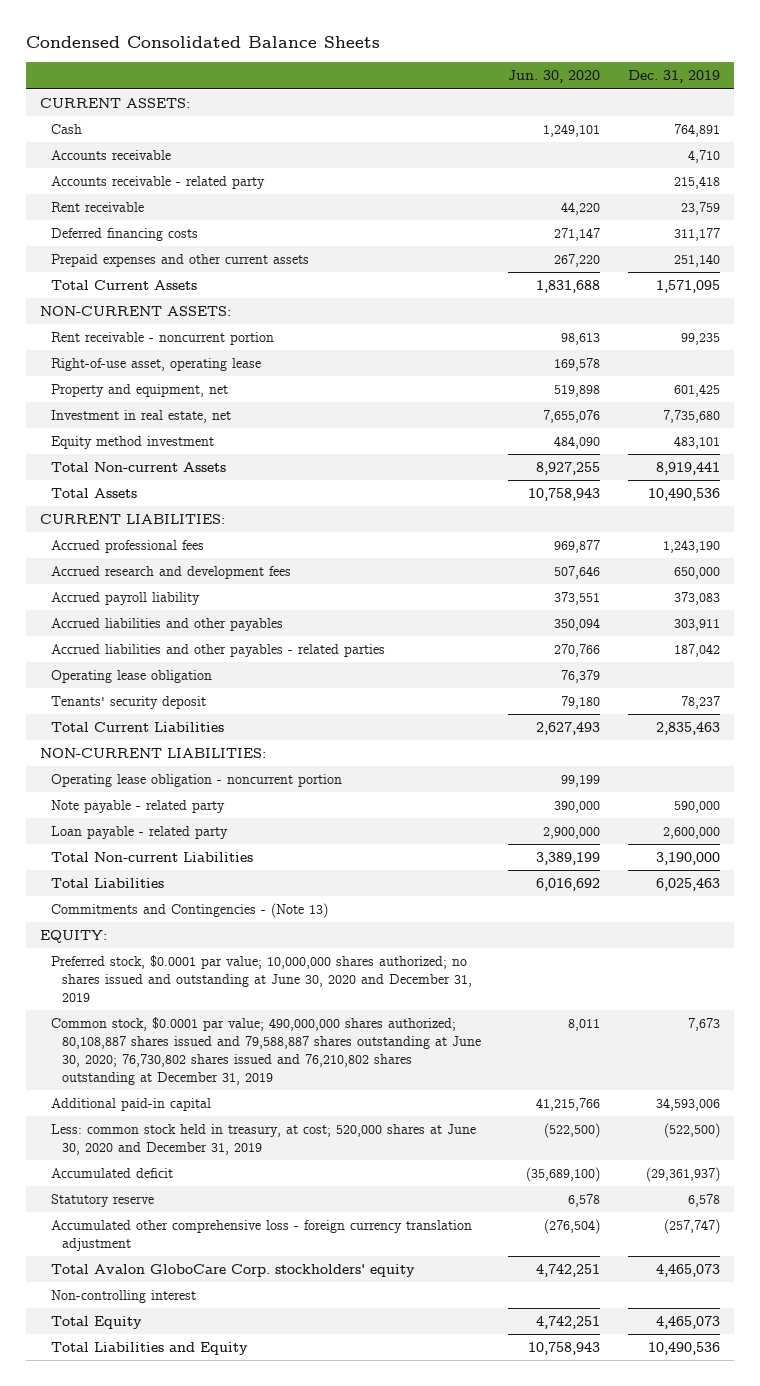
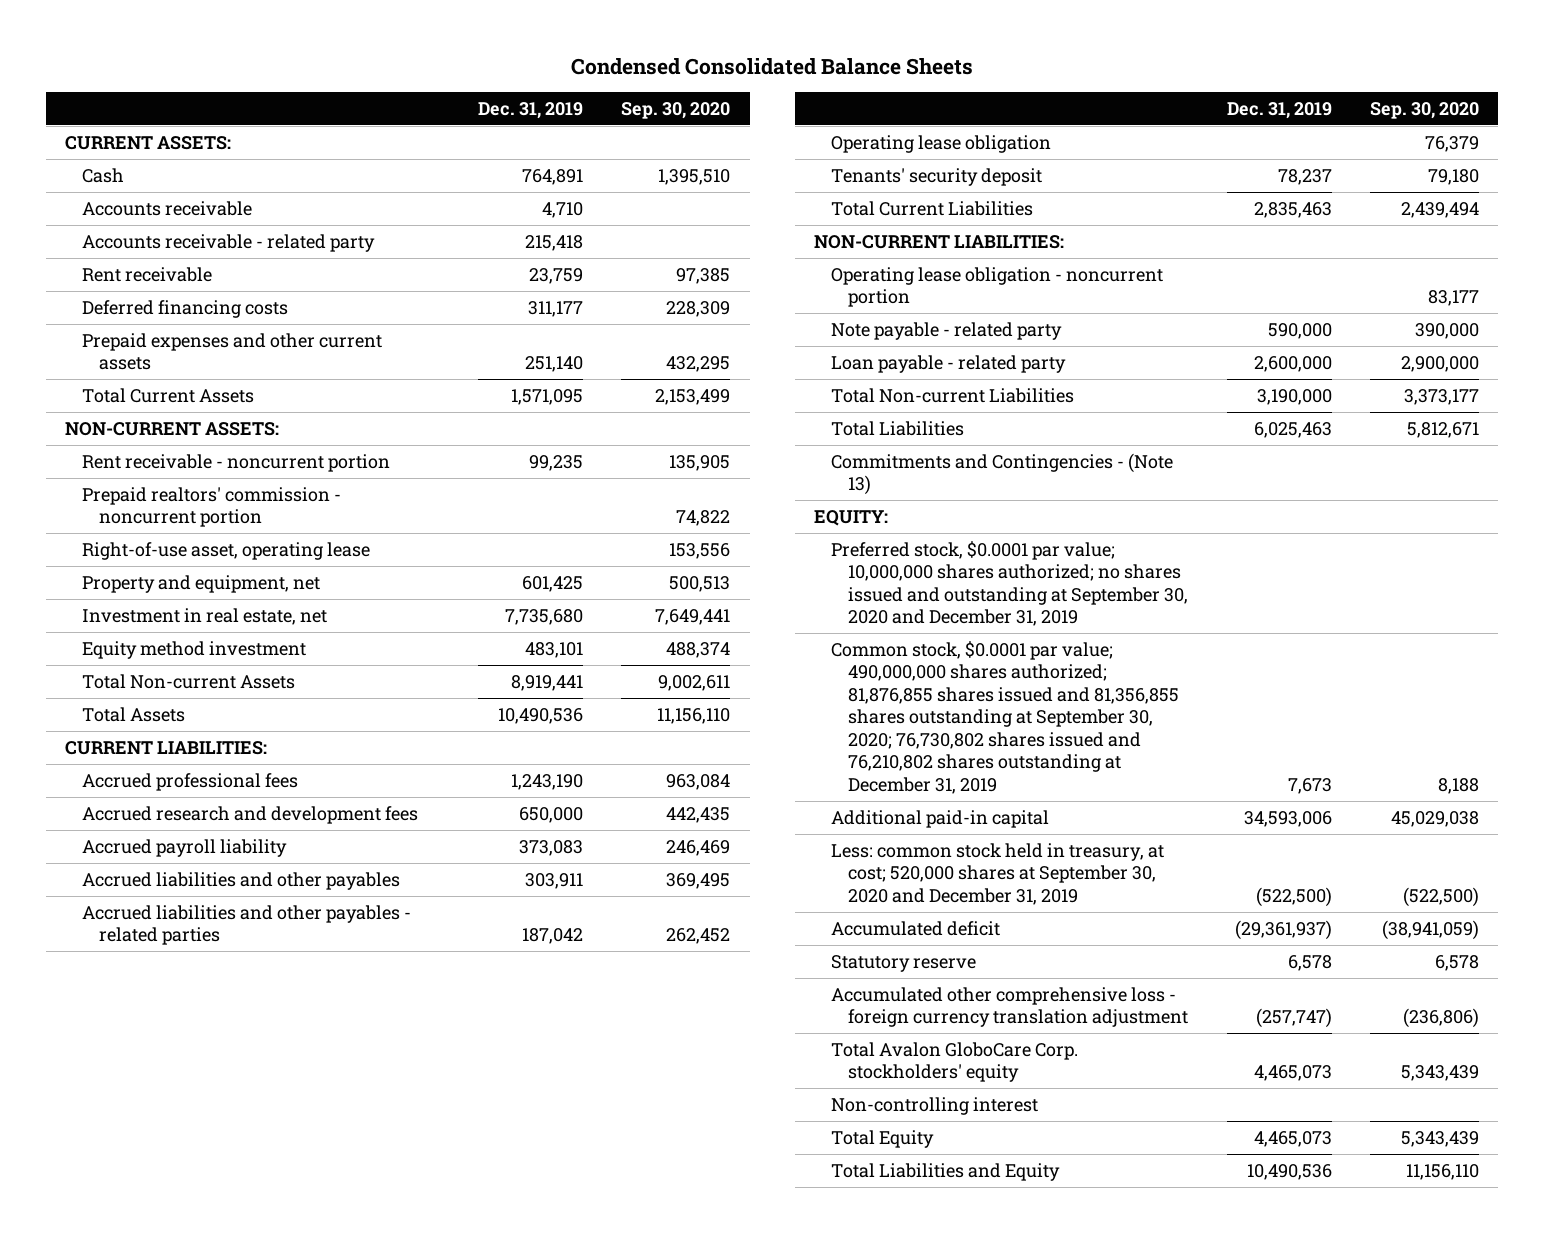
[508,70,601,84] Jun. 30, 2020 -> none
none -> [621,102,731,120] Sep. 30, 2020
none -> [82,486,342,528] Prepaid realtors' commission - noncurrent portion
[50,954,472,1002] Preferred stock, $0.0001 par value; 10,000,000 shares authorized; no shares issued and outstanding at June 30, 2020 and December 31, 2019 -> [831,540,1189,627] Preferred stock, $0.0001 par value; 10,000,000 shares authorized; no shares issued and outstanding at September 30, 2020 and December 31, 2019
[50,1016,481,1085] Common stock, $0.0001 par value; 490,000,000 shares authorized; 80,108,887 shares issued and 79,588,887 shares outstanding at June 30, 2020; 76,730,802 shares issued and 76,210,802 shares outstanding at December 31, 2019 -> [831,640,1180,795] Common stock, $0.0001 par value; 490,000,000 shares authorized; 81,876,855 shares issued and 81,356,855 shares outstanding at September 30, 2020; 76,730,802 shares issued and 76,210,802 shares outstanding at December 31, 2019
[50,1123,476,1155] Less: common stock held in treasury, at cost; 520,000 shares at June 30, 2020 and December 31, 2019 -> [831,842,1165,905] Less: common stock held in treasury, at cost; 520,000 shares at September 30, 2020 and December 31, 2019

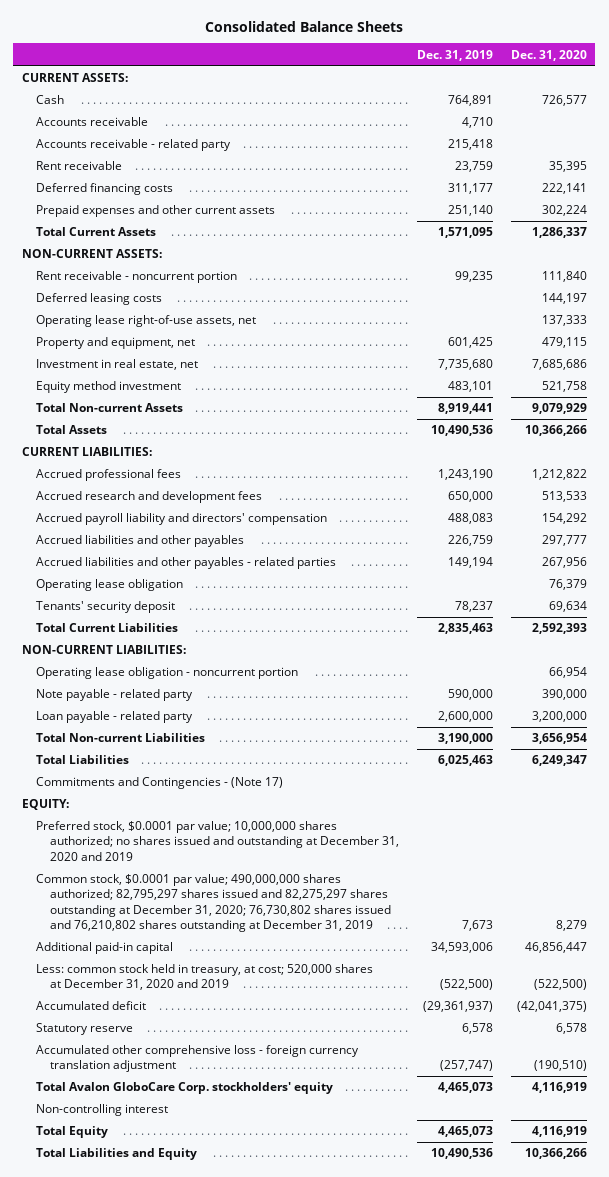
[571,58,974,76] Condensed Consolidated Balance Sheets -> [205,20,404,32] Consolidated Balance Sheets
[621,102,731,120] Sep. 30, 2020 -> none
none -> [510,49,587,61] Dec. 31, 2020
[82,486,342,528] Prepaid realtors' commission - noncurrent portion -> none
none -> [36,293,163,306] Deferred leasing costs
[82,541,371,560] Right-of-use asset, operating lease -> [36,315,257,328] Operating lease right-of-use assets, net
[82,838,288,857] Accrued payroll liability -> [36,513,328,526] Accrued payroll liability and directors' compensation
[518,839,583,856] 373,083 -> [448,513,494,525] 488,083
[524,872,583,889] 303,911 -> [448,535,494,547] 226,759
[521,928,583,945] 187,042 -> [448,557,494,569] 149,194
[831,452,1174,496] Commitments and Contingencies - (Note 13) -> [36,777,284,790] Commitments and Contingencies - (Note 17)
[831,540,1189,627] Preferred stock, $0.0001 par value; 10,000,000 shares authorized; no shares issued and outstanding at September 30, 2020 and December 31, 2019 -> [36,821,400,861] Preferred stock, $0.0001 par value; 10,000,000 shares authorized; no shares issued and outstanding at December 31, 2020 and 2019
[831,640,1180,795] Common stock, $0.0001 par value; 490,000,000 shares authorized; 81,876,855 shares issued and 81,356,855 shares outstanding at September 30, 2020; 76,730,802 shares issued and 76,210,802 shares outstanding at December 31, 2019 -> [36,874,392,932] Common stock, $0.0001 par value; 490,000,000 shares authorized; 82,795,297 shares issued and 82,275,297 shares outstanding at December 31, 2020; 76,730,802 shares issued and 76,210,802 shares outstanding at December 31, 2019
[831,842,1165,905] Less: common stock held in treasury, at cost; 520,000 shares at September 30, 2020 and December 31, 2019 -> [36,964,374,991] Less: common stock held in treasury, at cost; 520,000 shares at December 31, 2020 and 2019

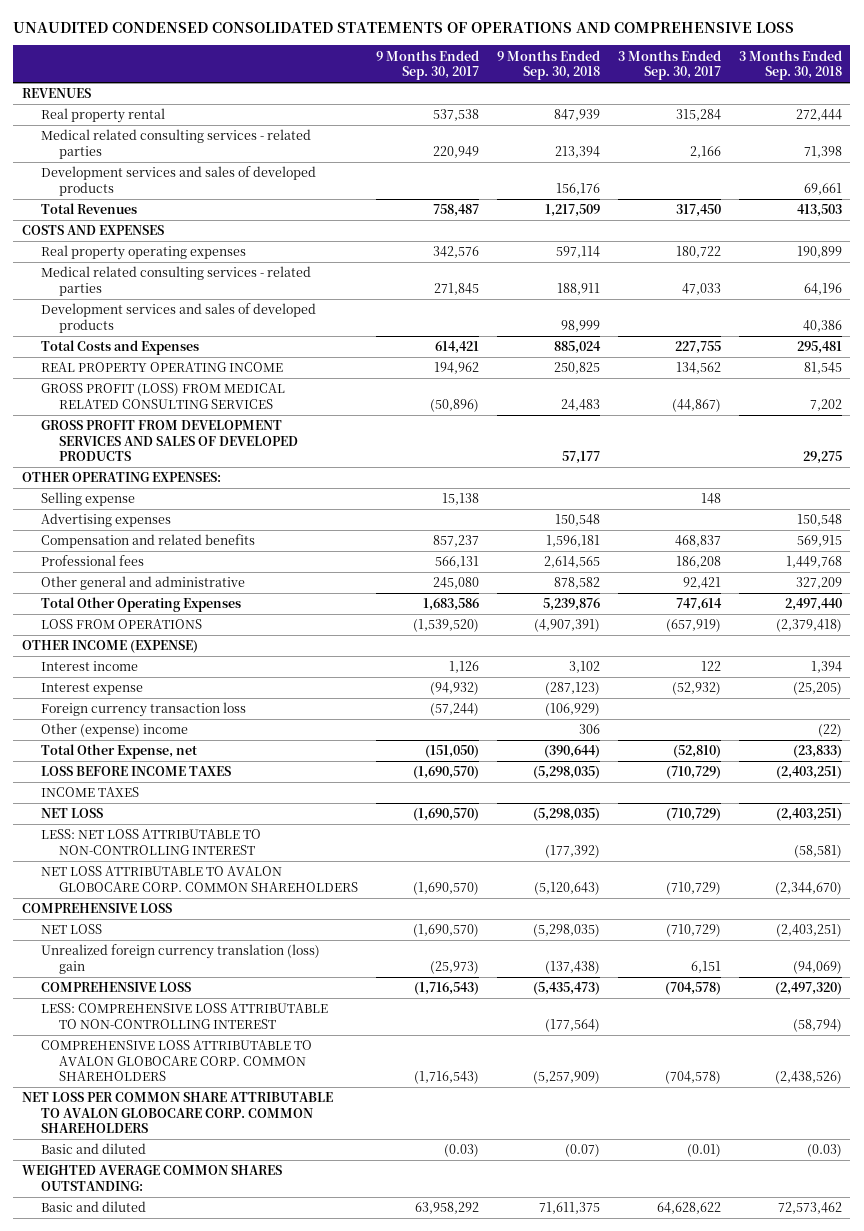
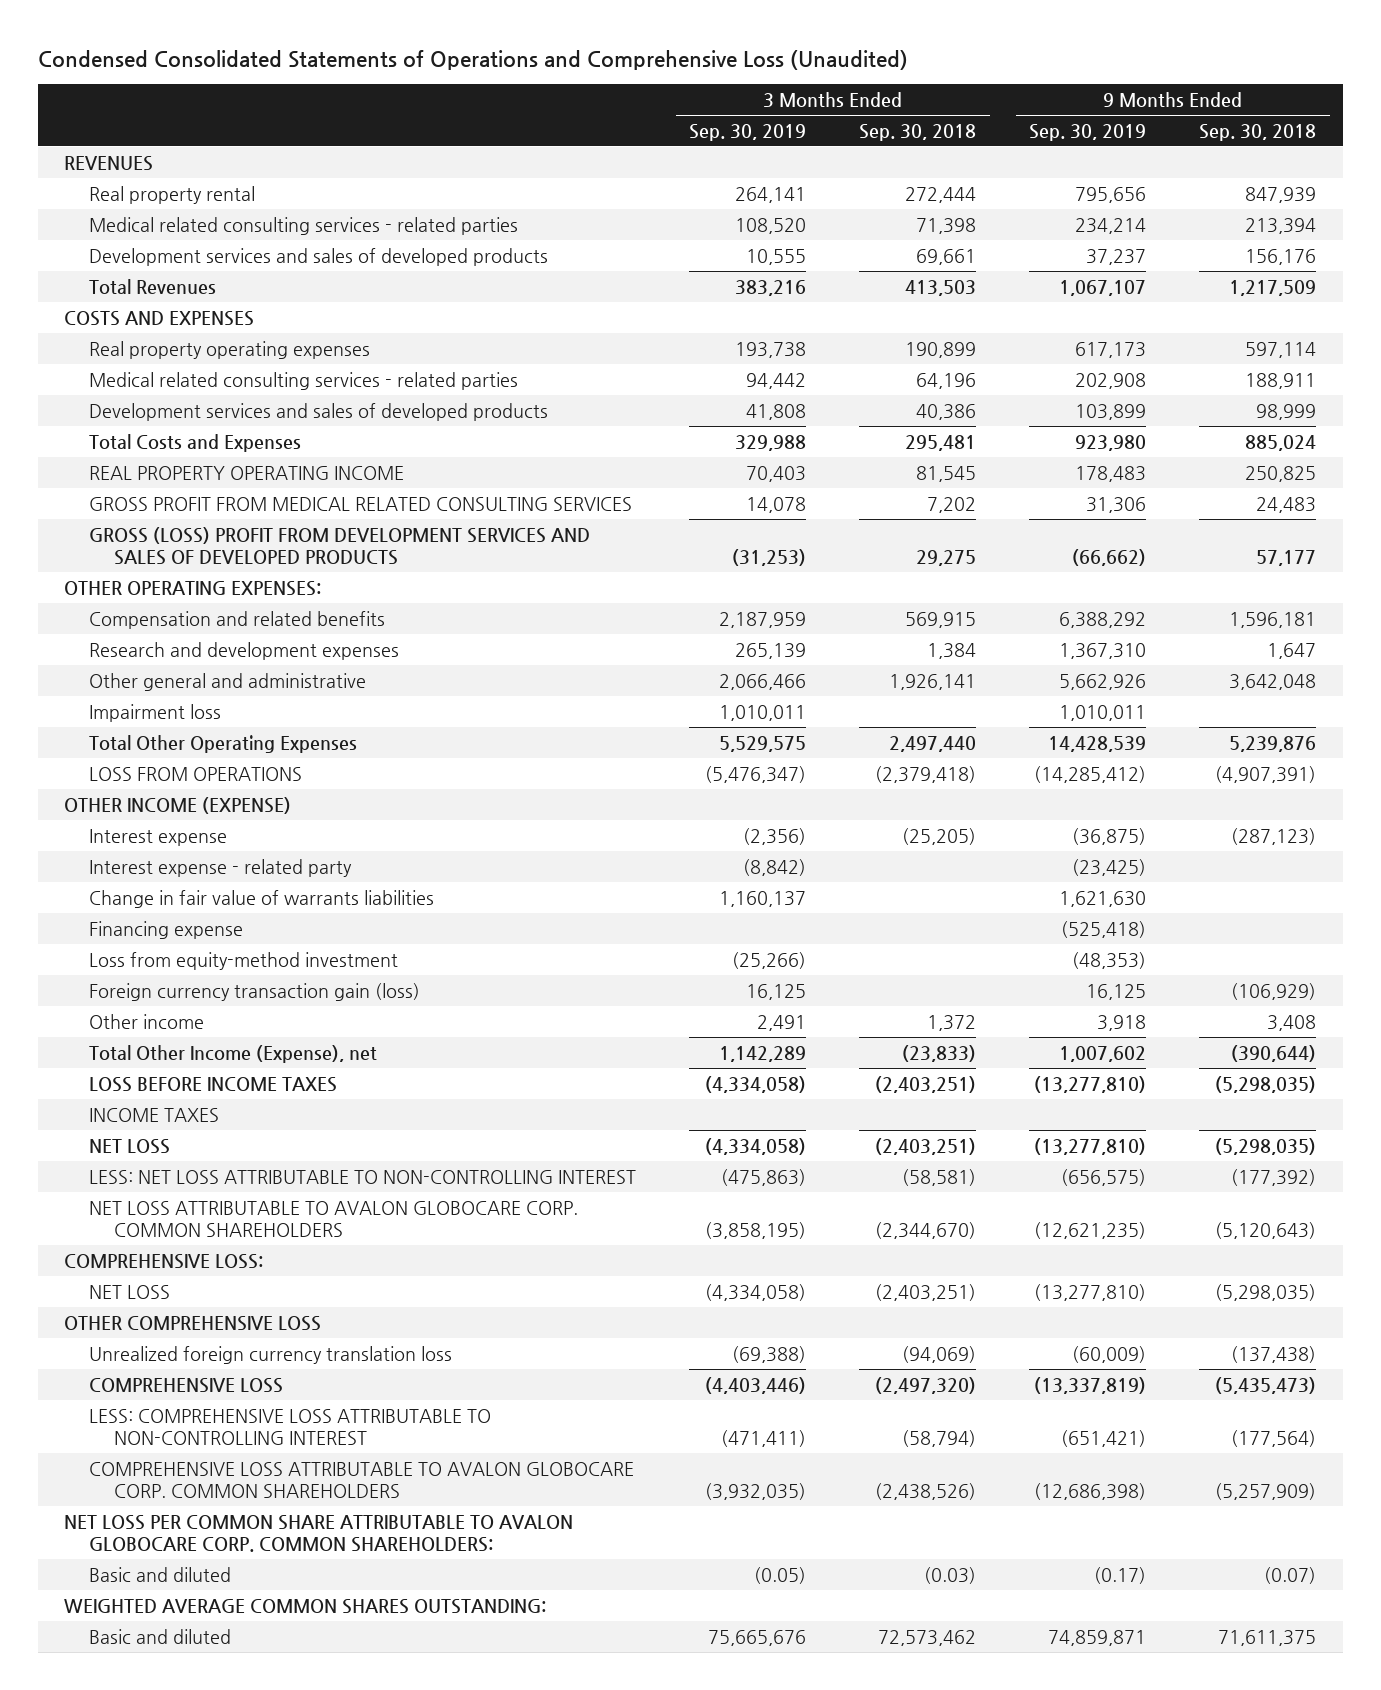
[13,21,795,33] UNAUDITED CONDENSED CONSOLIDATED STATEMENTS OF OPERATIONS AND COMPREHENSIVE LOSS -> [37,50,908,71] Condensed Consolidated Statements of Operations and Comprehensive Loss (Unaudited)
[376,49,480,81] 9 Months Ended Sep. 30, 2017 -> none
[617,49,721,81] 3 Months Ended Sep. 30, 2017 -> none
none -> [689,123,807,141] Sep. 30, 2019
none -> [1029,123,1147,141] Sep. 30, 2019
[40,383,285,409] GROSS PROFIT (LOSS) FROM MEDICAL RELATED CONSULTING SERVICES -> [89,496,633,511] GROSS PROFIT FROM MEDICAL RELATED CONSULTING SERVICES
[40,420,299,462] GROSS PROFIT FROM DEVELOPMENT SERVICES AND SALES OF DEVELOPED PRODUCTS -> [89,526,591,565] GROSS (LOSS) PROFIT FROM DEVELOPMENT SERVICES AND SALES OF DEVELOPED PRODUCTS
[40,492,135,507] Selling expense -> none
[40,513,171,528] Advertising expenses -> none
[40,555,144,567] Professional fees -> none
none -> [89,641,400,660] Research and development expenses
[553,577,600,590] 878,582 -> [1229,673,1317,690] 3,642,048
[795,577,842,590] 327,209 -> [889,673,977,690] 1,926,141
none -> [89,703,222,722] Impairment loss
[40,661,138,672] Interest income -> none
none -> [89,858,353,877] Interest expense - related party
none -> [89,889,435,908] Change in fair value of warrants liabilities
none -> [89,920,244,939] Financing expense
none -> [89,951,399,970] Loss from equity-method investment
[40,702,246,718] Foreign currency transaction loss -> [89,982,421,1001] Foreign currency transaction gain (loss)
[40,723,188,738] Other (expense) income -> [89,1013,205,1029] Other income
[578,724,600,735] 306 -> [1267,1014,1317,1031] 3,408
[817,724,842,738] (22) -> [927,1014,977,1031] 1,372
[40,744,197,760] Total Other Expense, net -> [89,1044,378,1063] Total Other Income (Expense), net
[22,903,173,914] COMPREHENSIVE LOSS -> [64,1253,264,1269] COMPREHENSIVE LOSS:
none -> [64,1315,322,1331] OTHER COMPREHENSIVE LOSS
[40,944,320,974] Unrealized foreign currency translation (loss) gain -> [89,1345,453,1364] Unrealized foreign currency translation loss
[22,1092,334,1134] NET LOSS PER COMMON SHARE ATTRIBUTABLE TO AVALON GLOBOCARE CORP. COMMON SHAREHOLDERS -> [64,1514,574,1552] NET LOSS PER COMMON SHARE ATTRIBUTABLE TO AVALON GLOBOCARE CORP. COMMON SHAREHOLDERS:

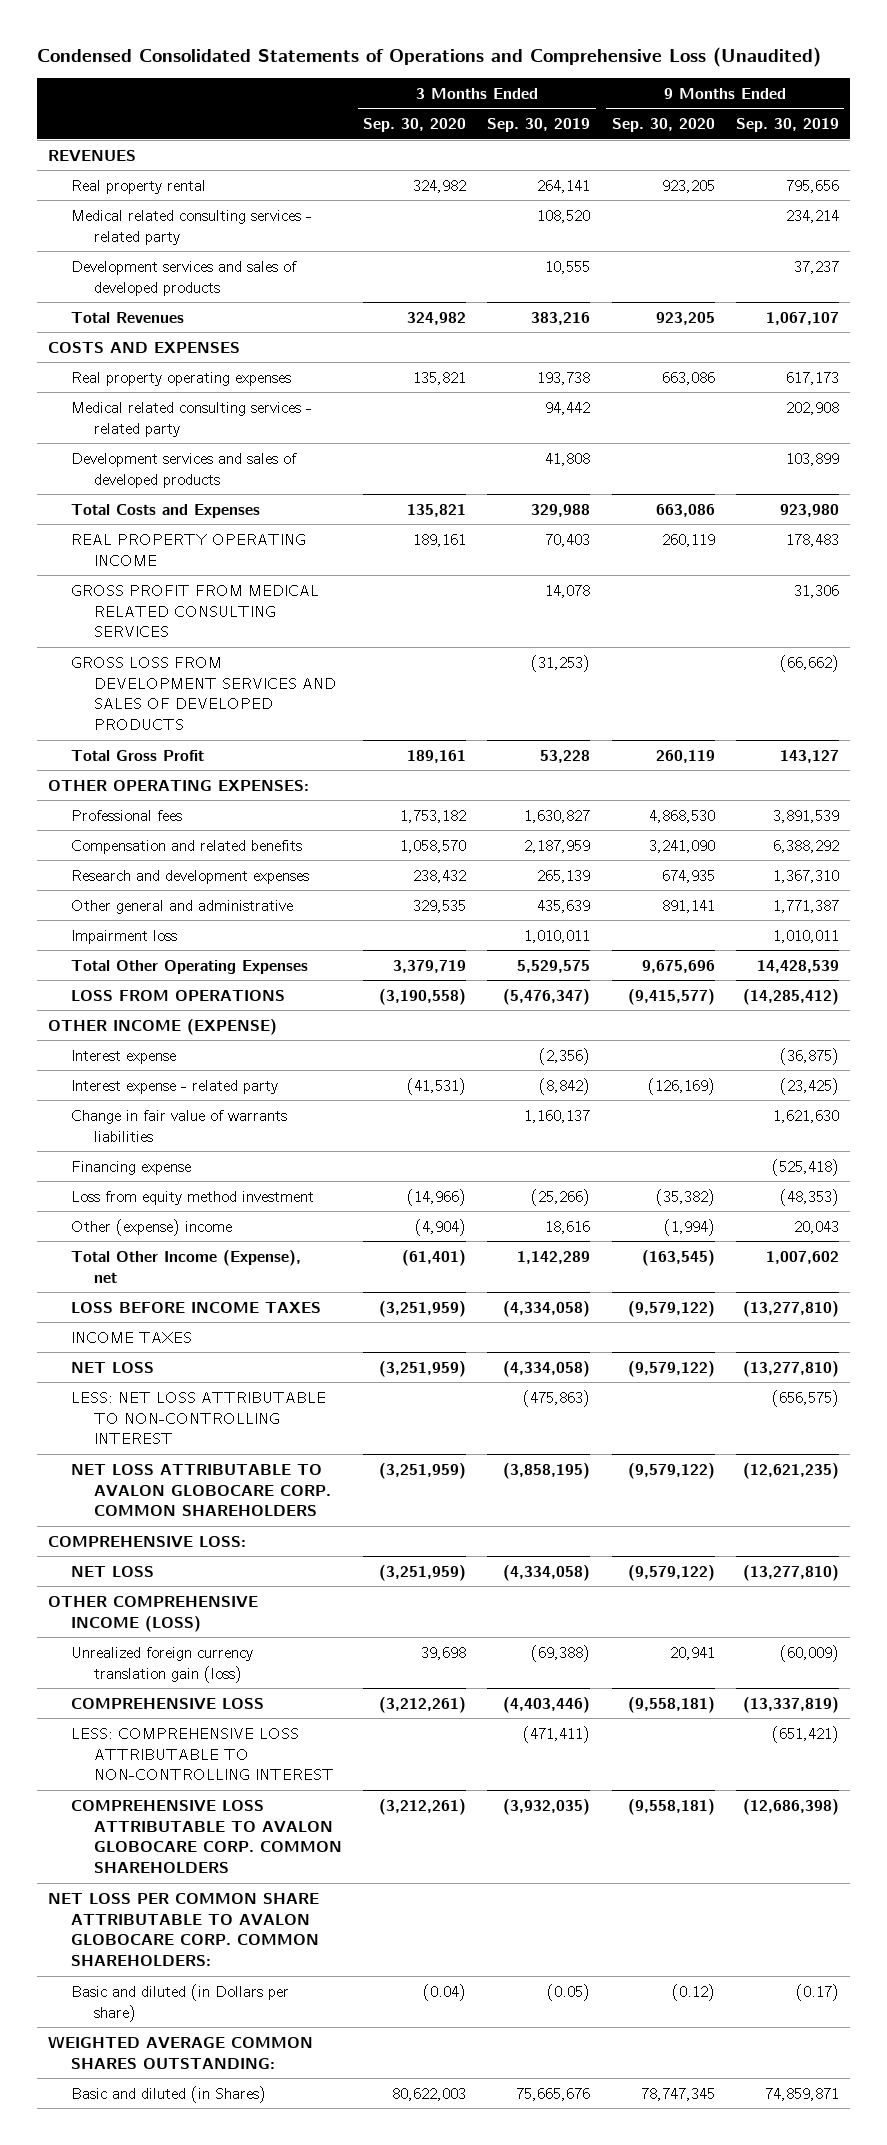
[859,123,977,141] Sep. 30, 2018 -> none
[1199,123,1317,141] Sep. 30, 2018 -> none
none -> [362,118,466,133] Sep. 30, 2020
none -> [611,118,715,133] Sep. 30, 2020
[89,216,519,235] Medical related consulting services - related parties -> [70,209,312,245] Medical related consulting services - related party
[89,371,519,390] Medical related consulting services - related parties -> [70,401,312,437] Medical related consulting services - related party
[89,526,591,565] GROSS (LOSS) PROFIT FROM DEVELOPMENT SERVICES AND SALES OF DEVELOPED PRODUCTS -> [70,656,336,731] GROSS LOSS FROM DEVELOPMENT SERVICES AND SALES OF DEVELOPED PRODUCTS
none -> [70,749,204,761] Total Gross Profit
none -> [70,809,182,821] Professional fees
[719,673,807,690] 2,066,466 -> [537,899,591,913] 435,639
[1059,673,1147,690] 5,662,926 -> [772,899,839,913] 1,771,387
[89,982,421,1001] Foreign currency transaction gain (loss) -> none
[89,951,399,970] Loss from equity-method investment -> [70,1190,314,1205] Loss from equity method investment
[89,1013,205,1029] Other income -> [70,1218,232,1236] Other (expense) income
[757,1014,807,1031] 2,491 -> [545,1220,591,1234] 18,616
[1097,1014,1147,1031] 3,918 -> [793,1220,839,1234] 20,043
[64,1315,322,1331] OTHER COMPREHENSIVE LOSS -> [47,1595,258,1632] OTHER COMPREHENSIVE INCOME (LOSS)
[89,1345,453,1364] Unrealized foreign currency translation loss -> [70,1646,253,1683] Unrealized foreign currency translation gain (loss)
[89,1566,232,1582] Basic and diluted -> [70,1983,289,2022] Basic and diluted (in Dollars per share)
[89,1628,232,1644] Basic and diluted -> [70,2085,266,2103] Basic and diluted (in Shares)

